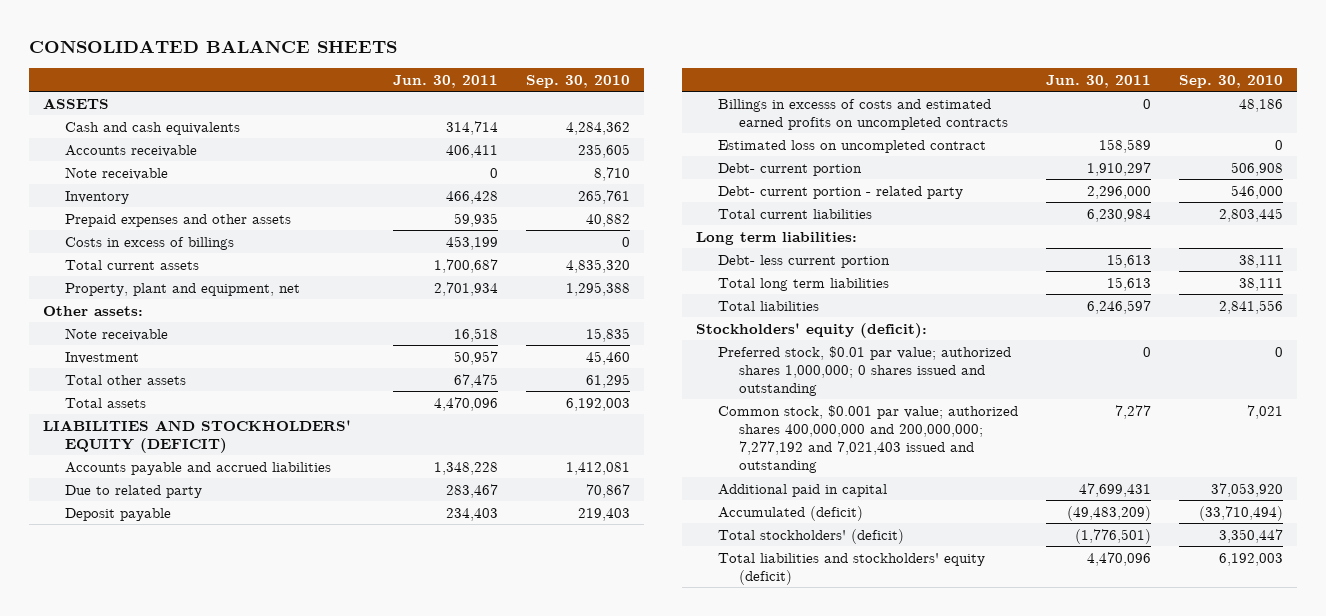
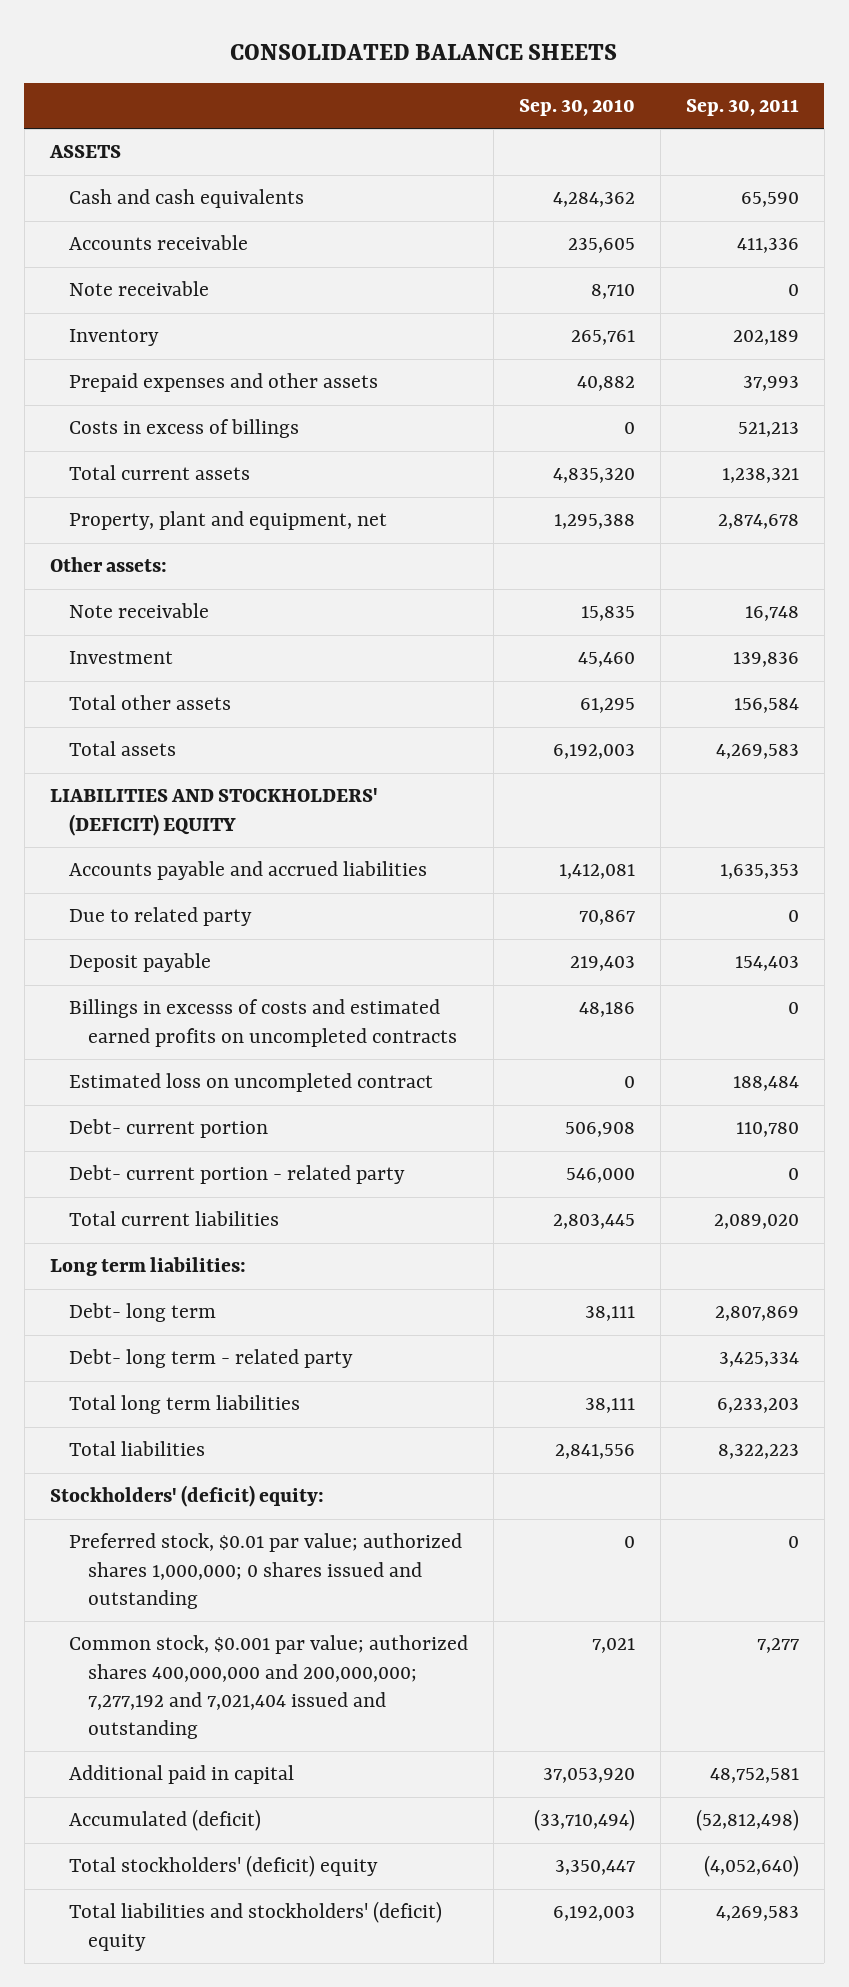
[392,74,498,88] Jun. 30, 2011 -> none
none -> [685,98,799,116] Sep. 30, 2011
[43,419,352,453] LIABILITIES AND STOCKHOLDERS' EQUITY (DEFICIT) -> [49,788,378,836] LIABILITIES AND STOCKHOLDERS' (DEFICIT) EQUITY
[717,254,890,268] Debt- less current portion -> [68,1303,216,1323] Debt- long term
none -> [68,1349,353,1369] Debt- long term - related party
[696,322,928,338] Stockholders' equity (deficit): -> [49,1485,324,1508] Stockholders' (deficit) equity:
[717,404,1018,474] Common stock, $0.001 par value; authorized shares 400,000,000 and 200,000,000; 7,277,192 and 7,021,403 issued and outstanding -> [68,1635,468,1740] Common stock, $0.001 par value; authorized shares 400,000,000 and 200,000,000; 7,277,192 and 7,021,404 issued and outstanding
[717,528,904,544] Total stockholders' (deficit) -> [68,1855,378,1878] Total stockholders' (deficit) equity
[717,552,985,585] Total liabilities and stockholders' equity (deficit) -> [68,1901,442,1951] Total liabilities and stockholders' (deficit) equity

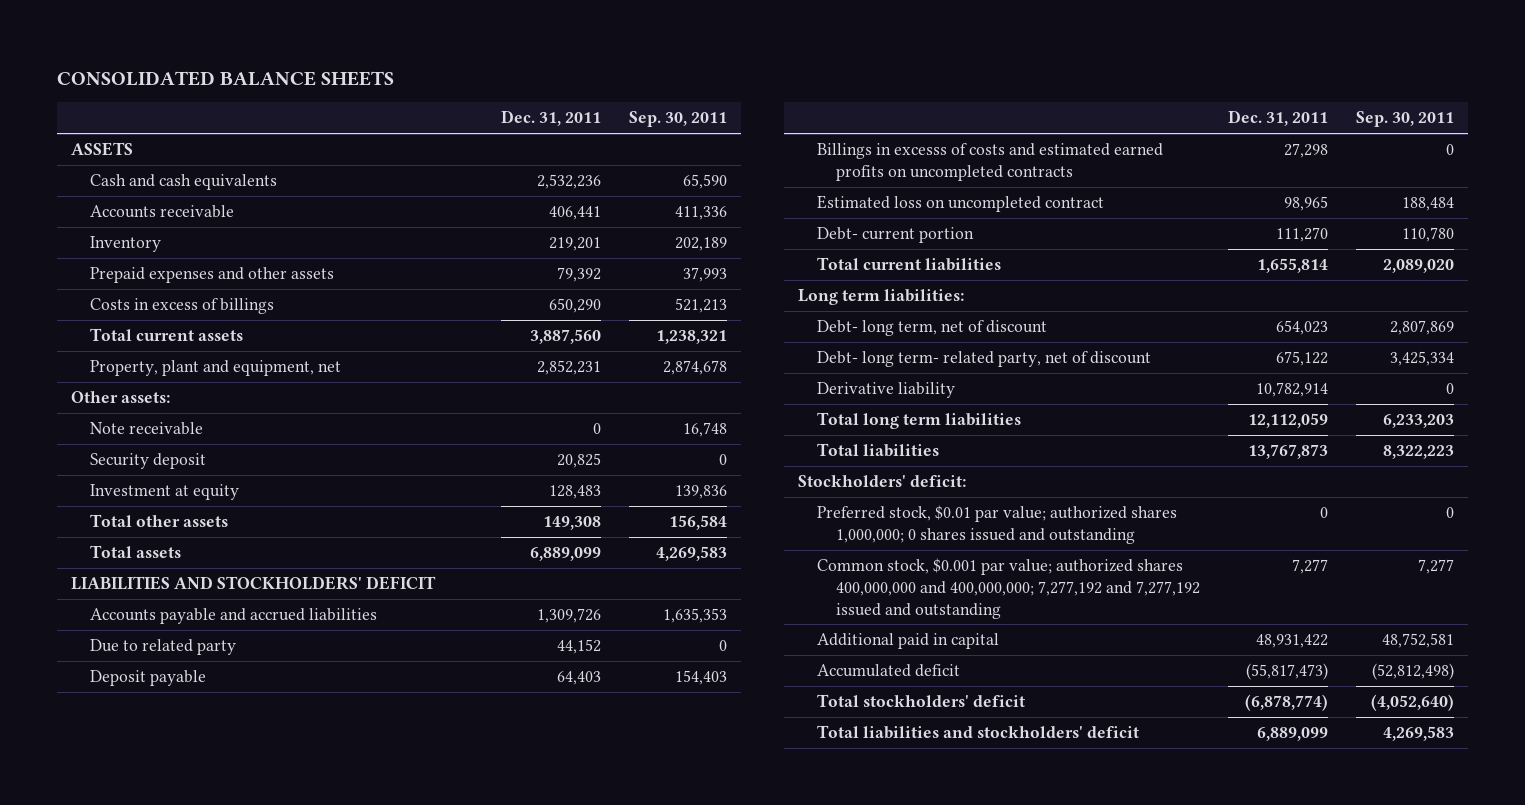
[518,98,635,116] Sep. 30, 2010 -> none
none -> [500,110,601,127] Dec. 31, 2011
[68,281,209,297] Note receivable -> none
none -> [90,453,207,470] Security deposit
[68,651,173,665] Investment -> [90,484,240,501] Investment at equity
[49,788,378,836] LIABILITIES AND STOCKHOLDERS' (DEFICIT) EQUITY -> [71,576,437,591] LIABILITIES AND STOCKHOLDERS' DEFICIT
[68,1165,405,1185] Debt- current portion - related party -> none
[68,1303,216,1323] Debt- long term -> [817,320,1048,337] Debt- long term, net of discount
[68,1349,353,1369] Debt- long term - related party -> [817,351,1152,368] Debt- long term- related party, net of discount
none -> [817,382,956,399] Derivative liability
[49,1485,324,1508] Stockholders' (deficit) equity: -> [798,475,967,488] Stockholders' deficit:
[68,1635,468,1740] Common stock, $0.001 par value; authorized shares 400,000,000 and 200,000,000; 7,277,192 and 7,021,404 issued and outstanding -> [817,558,1201,619] Common stock, $0.001 par value; authorized shares 400,000,000 and 400,000,000; 7,277,192 and 7,277,192 issued and outstanding
[68,1809,261,1832] Accumulated (deficit) -> [817,664,961,678] Accumulated deficit
[68,1855,378,1878] Total stockholders' (deficit) equity -> [817,694,1026,708] Total stockholders' deficit
[68,1901,442,1951] Total liabilities and stockholders' (deficit) equity -> [817,725,1140,740] Total liabilities and stockholders' deficit

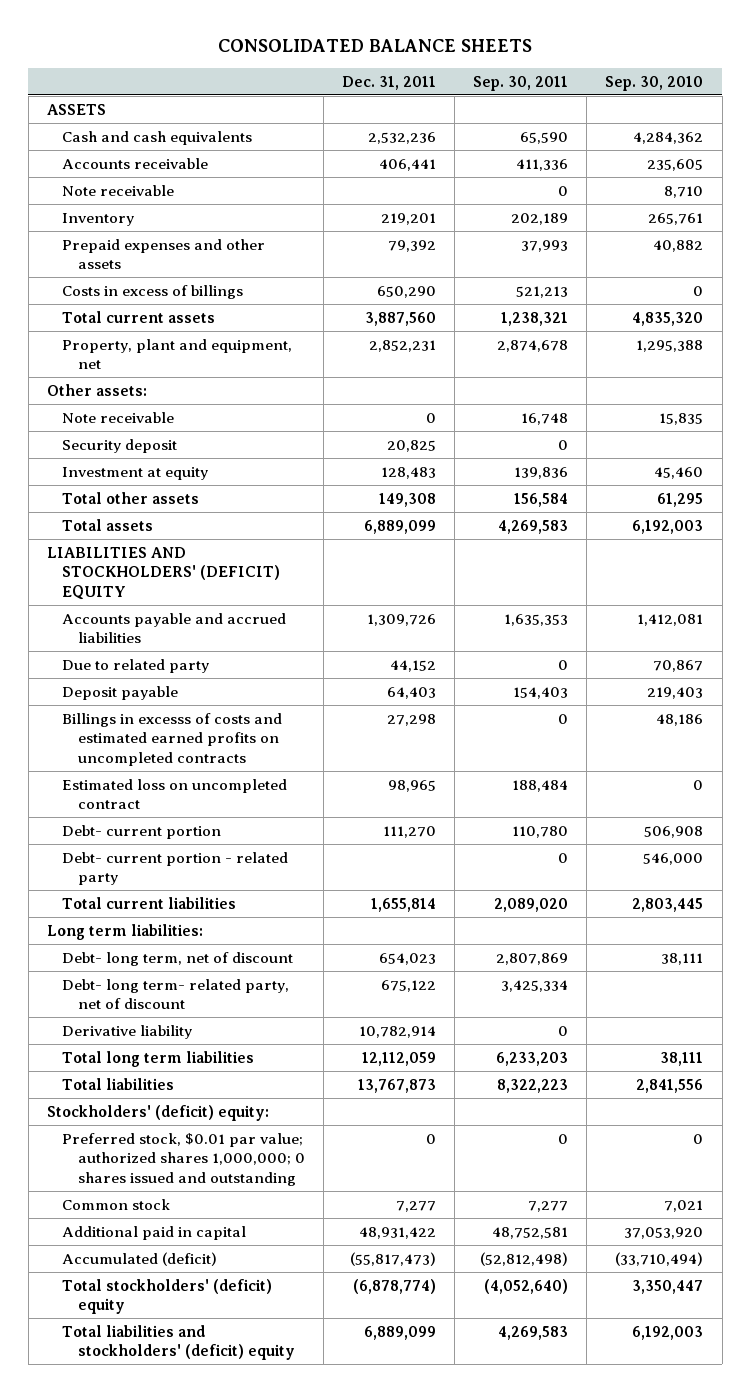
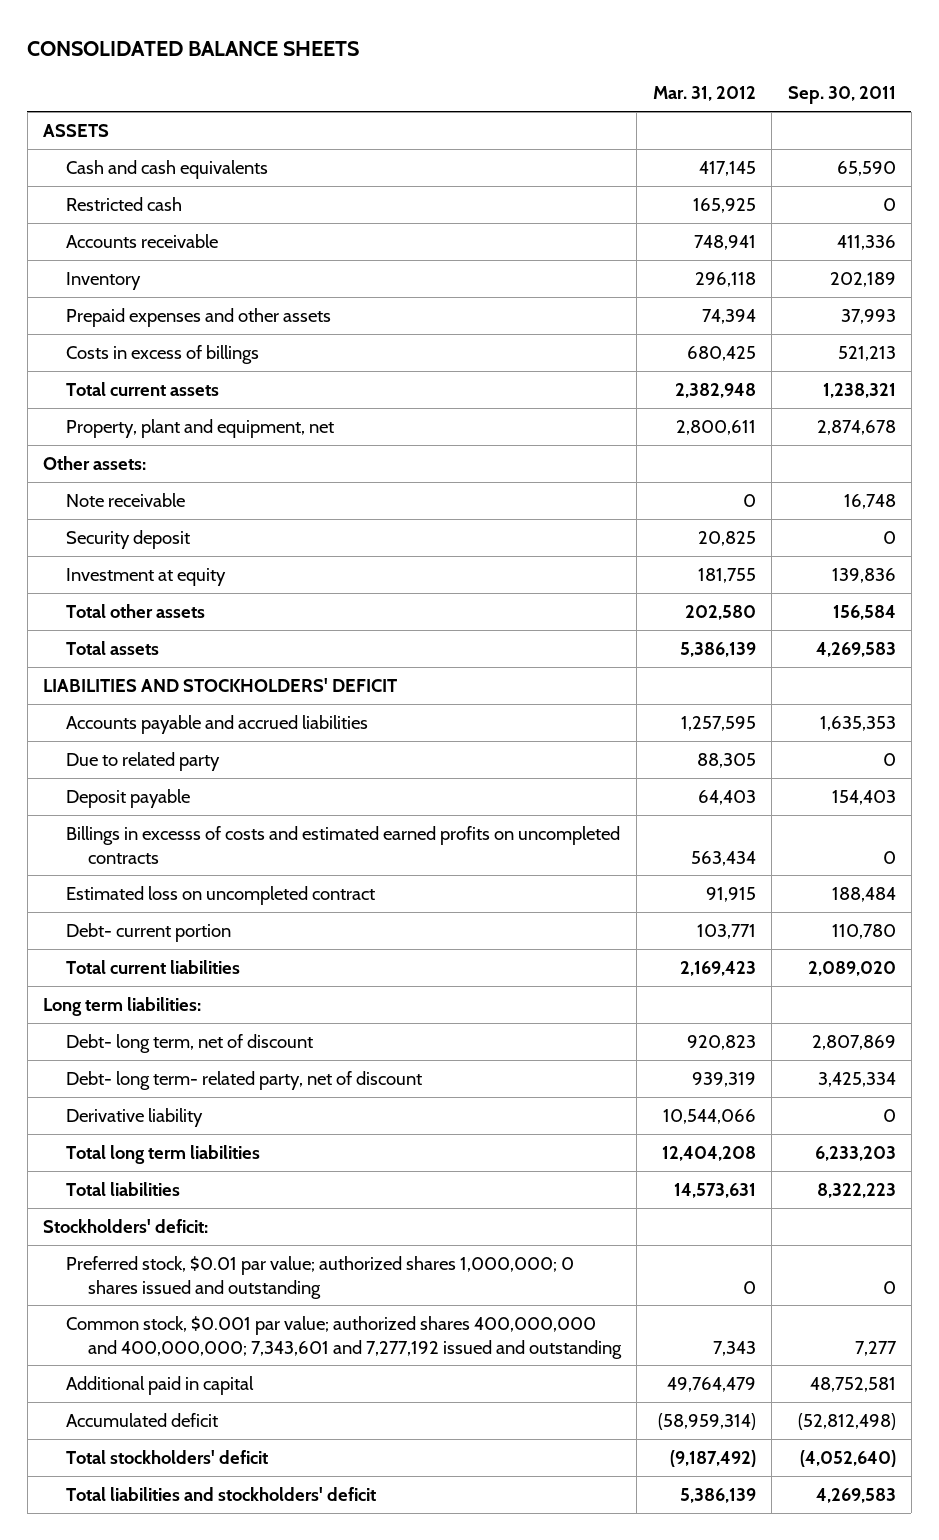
[341,75,436,90] Dec. 31, 2011 -> none
[605,75,704,91] Sep. 30, 2010 -> none
none -> [652,86,756,102] Mar. 31, 2012
none -> [65,196,182,211] Restricted cash
[62,184,175,196] Note receivable -> none
[46,546,281,600] LIABILITIES AND STOCKHOLDERS' (DEFICIT) EQUITY -> [43,677,398,692] LIABILITIES AND STOCKHOLDERS' DEFICIT
[62,851,289,886] Debt- current portion - related party -> none
[46,1104,269,1121] Stockholders' (deficit) equity: -> [43,1218,209,1233] Stockholders' deficit:
[62,1198,171,1210] Common stock -> [65,1315,623,1359] Common stock, $0.001 par value; authorized shares 400,000,000 and 400,000,000; 7,343,601 and 7,277,192 issued and outstanding
[62,1251,218,1266] Accumulated (deficit) -> [65,1412,218,1427] Accumulated deficit
[62,1278,273,1315] Total stockholders' (deficit) equity -> [65,1449,268,1464] Total stockholders' deficit
[62,1324,295,1361] Total liabilities and stockholders' (deficit) equity -> [65,1486,376,1501] Total liabilities and stockholders' deficit

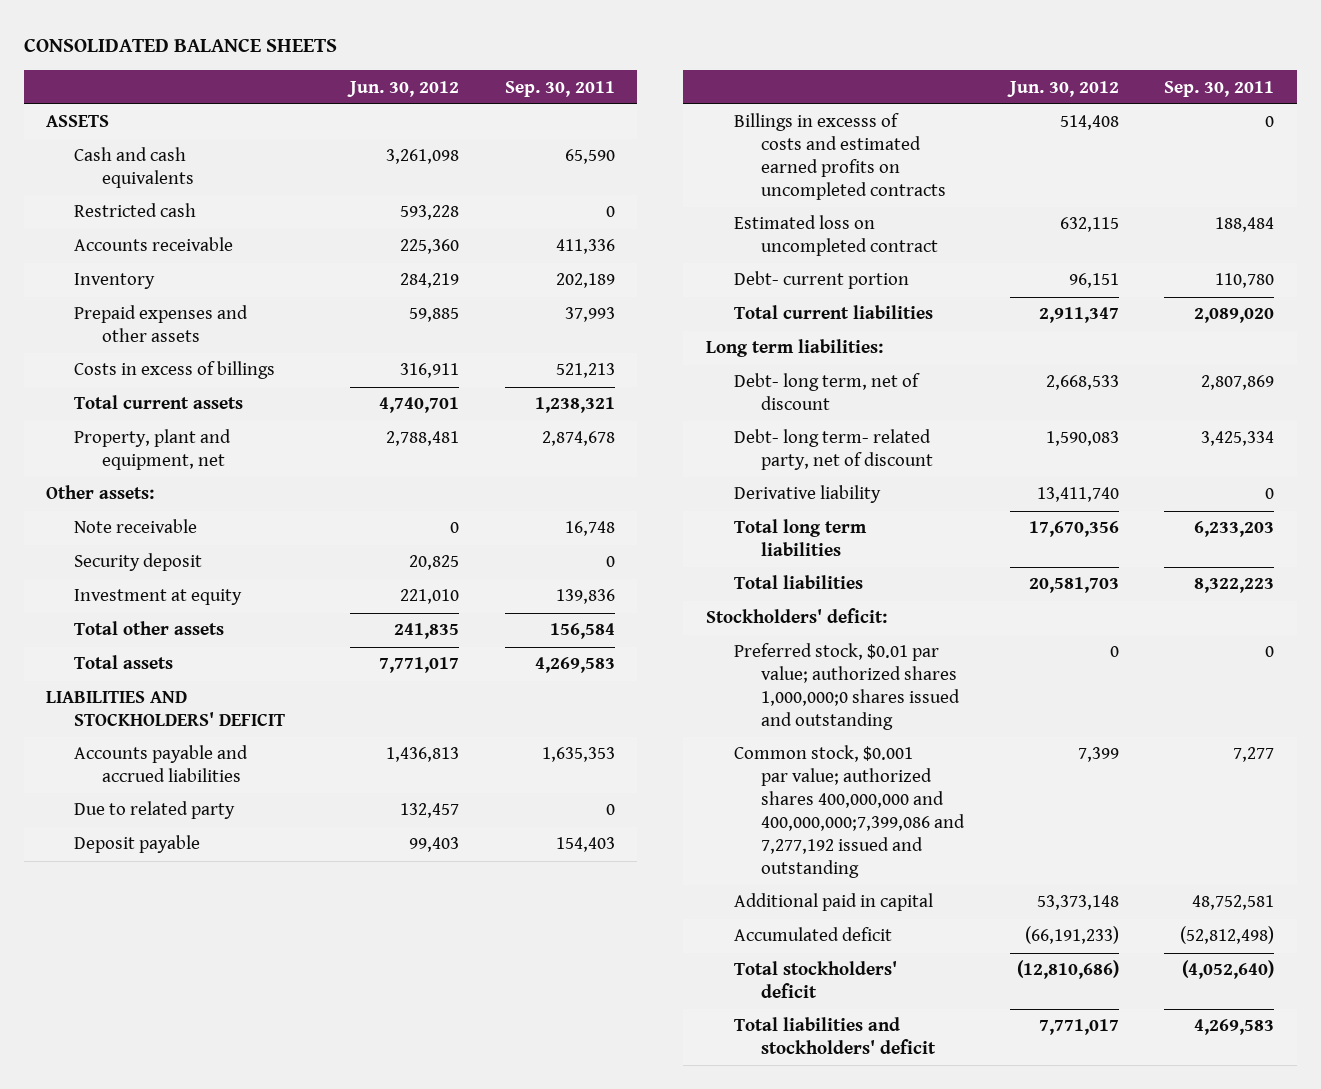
[652,86,756,102] Mar. 31, 2012 -> none
none -> [347,80,460,97] Jun. 30, 2012
[65,1255,574,1299] Preferred stock, $0.01 par value; authorized shares 1,000,000; 0 shares issued and outstanding -> [733,643,961,731] Preferred stock, $0.01 par value; authorized shares 1,000,000;0 shares issued and outstanding
[65,1315,623,1359] Common stock, $0.001 par value; authorized shares 400,000,000 and 400,000,000; 7,343,601 and 7,277,192 issued and outstanding -> [733,745,966,878] Common stock, $0.001 par value; authorized shares 400,000,000 and 400,000,000;7,399,086 and 7,277,192 issued and outstanding

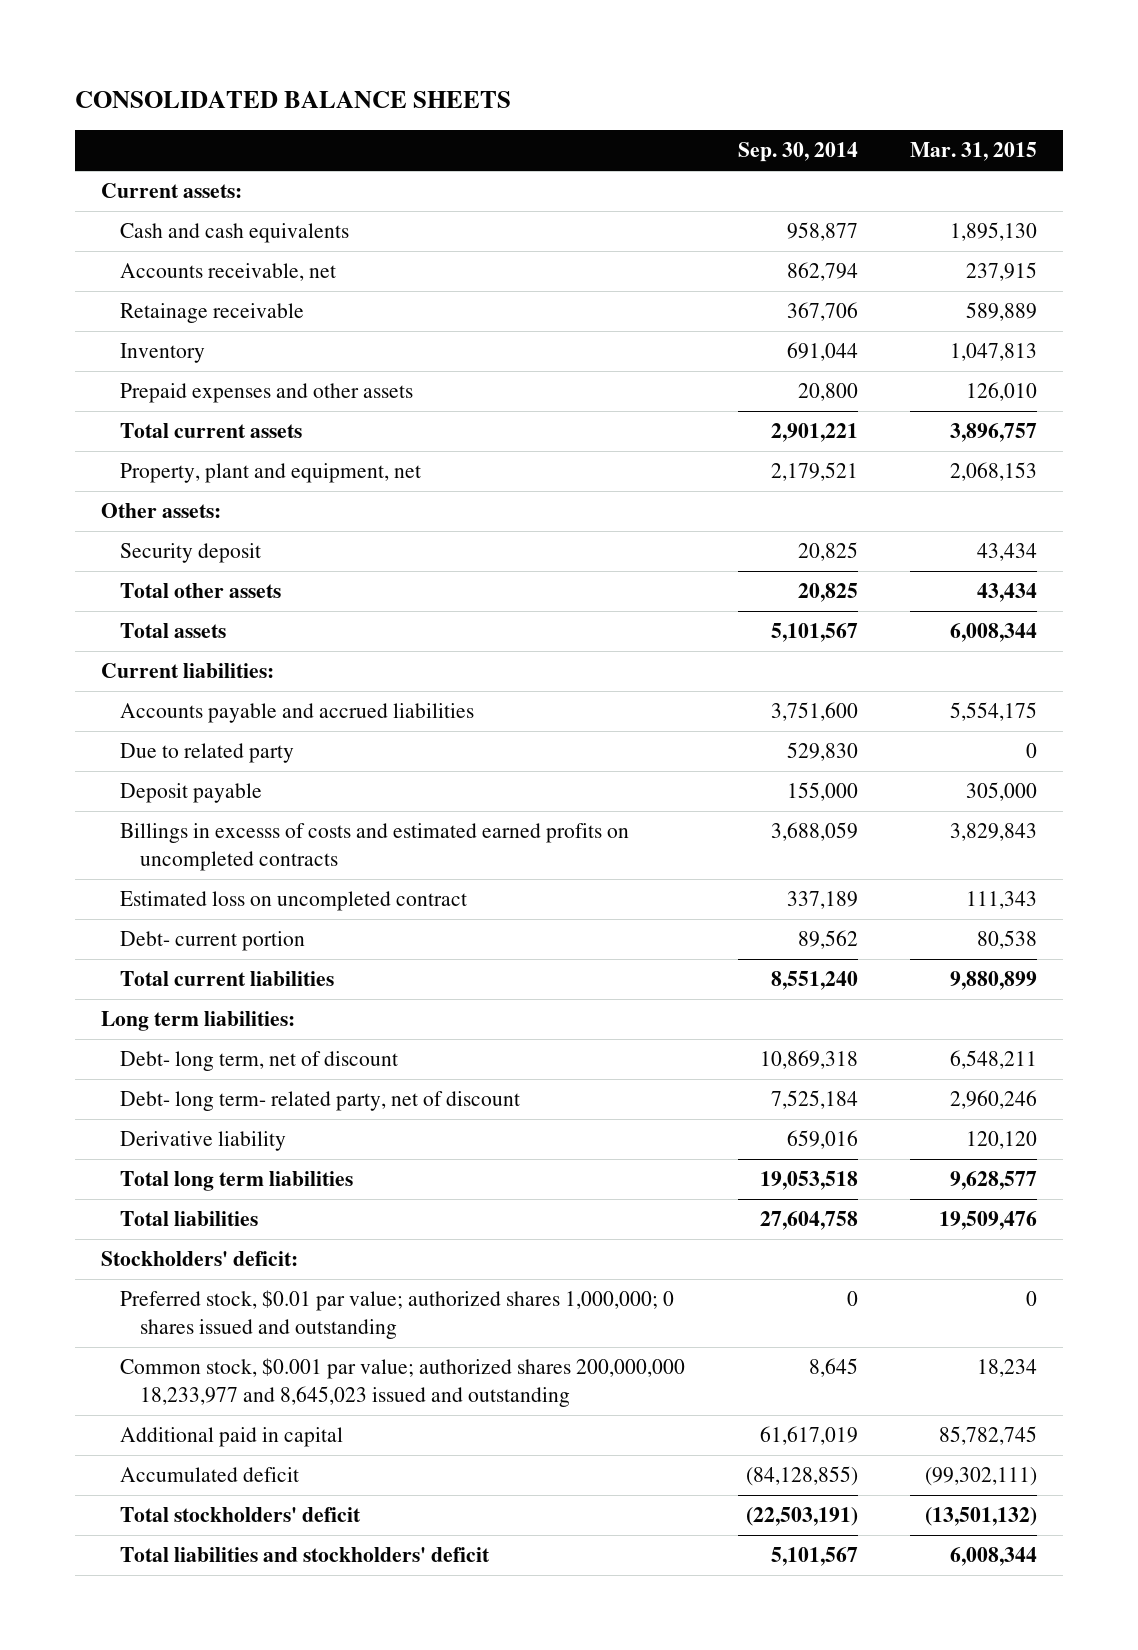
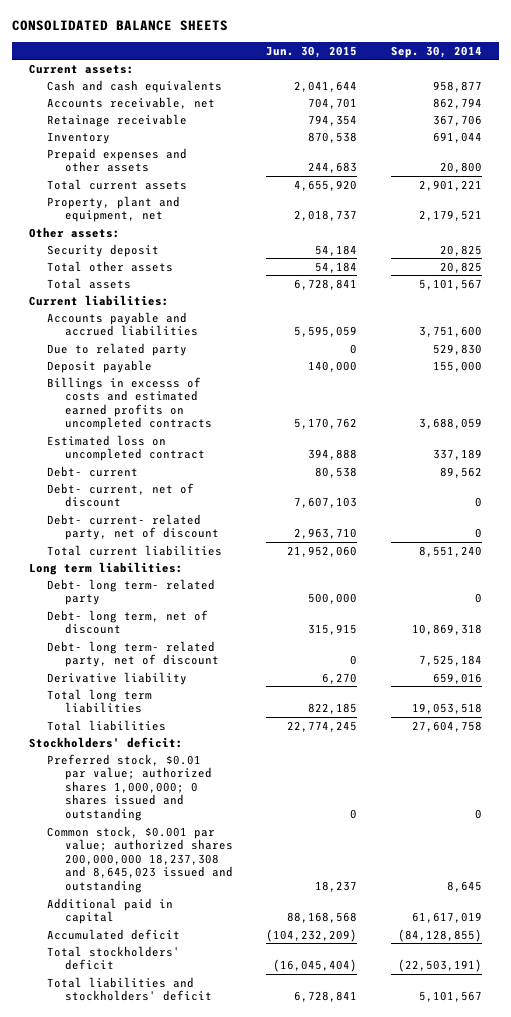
[909,142,1037,162] Mar. 31, 2015 -> none
none -> [266,45,358,58] Jun. 30, 2015
[120,931,306,952] Debt- current portion -> [46,465,138,477] Debt- current
none -> [46,482,194,508] Debt- current, net of discount
none -> [46,513,219,541] Debt- current- related party, net of discount
none -> [46,578,215,606] Debt- long term- related party
[120,1358,686,1408] Common stock, $0.001 par value; authorized shares 200,000,000 18,233,977 and 8,645,023 issued and outstanding -> [46,825,233,894] Common stock, $0.001 par value; authorized shares 200,000,000 18,237,308 and 8,645,023 issued and outstanding

